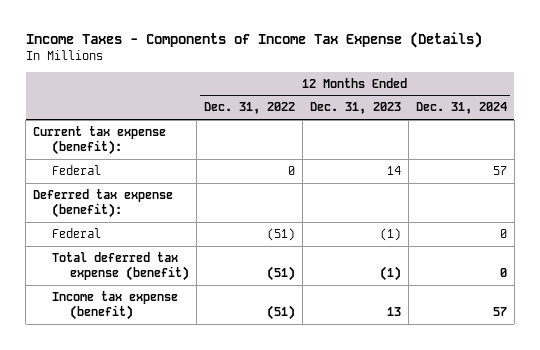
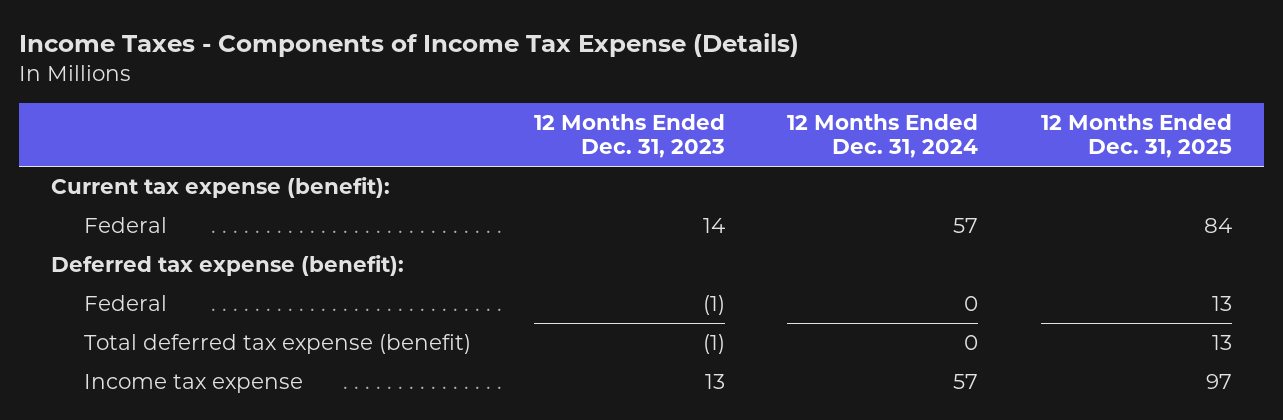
[203,102,295,115] Dec. 31, 2022 -> none
none -> [1041,113,1233,159] 12 Months Ended Dec. 31, 2025
[51,290,178,321] Income tax expense (benefit) -> [83,374,303,394] Income tax expense

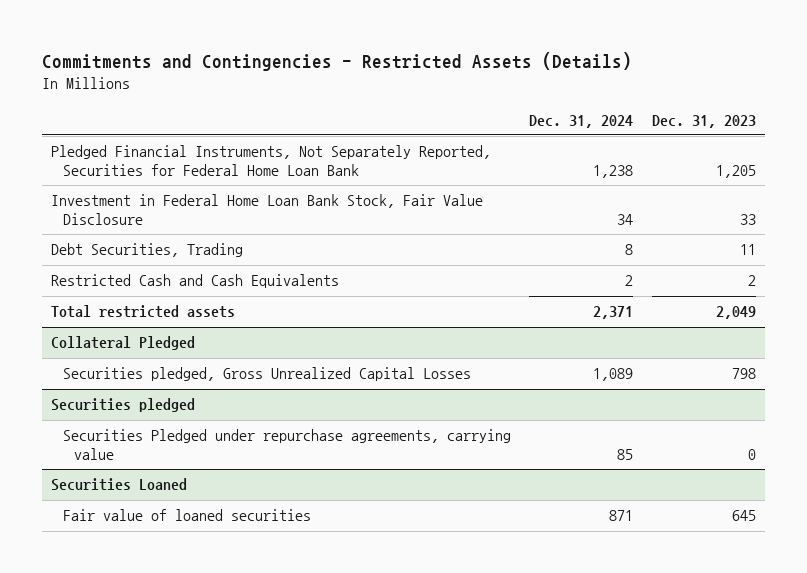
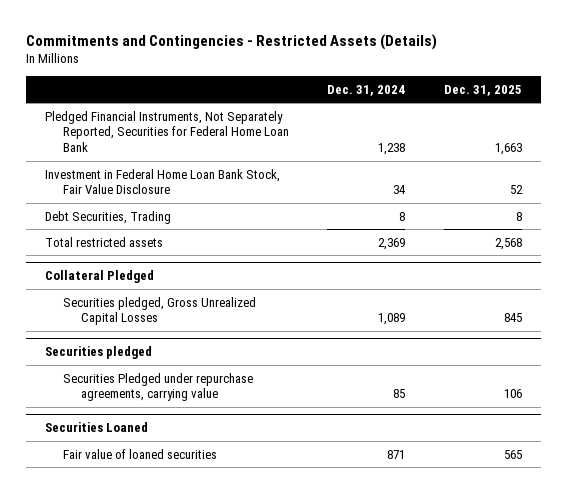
[651,114,756,128] Dec. 31, 2023 -> none
none -> [443,84,522,96] Dec. 31, 2025
[51,274,340,289] Restricted Cash and Cash Equivalents -> none
[593,306,634,320] 2,371 -> [378,237,406,250] 2,369

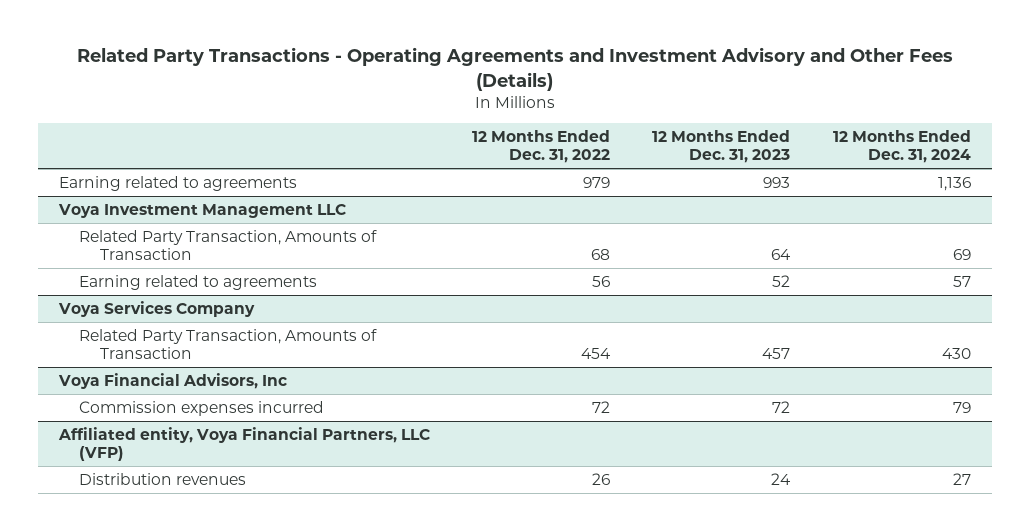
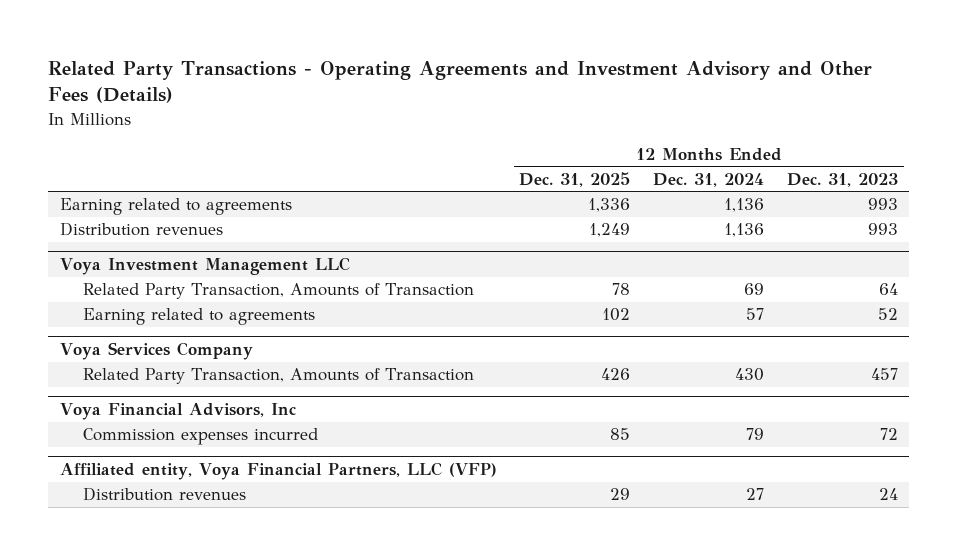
[472,130,611,164] 12 Months Ended Dec. 31, 2022 -> none
none -> [519,171,631,187] Dec. 31, 2025
none -> [59,222,223,237] Distribution revenues

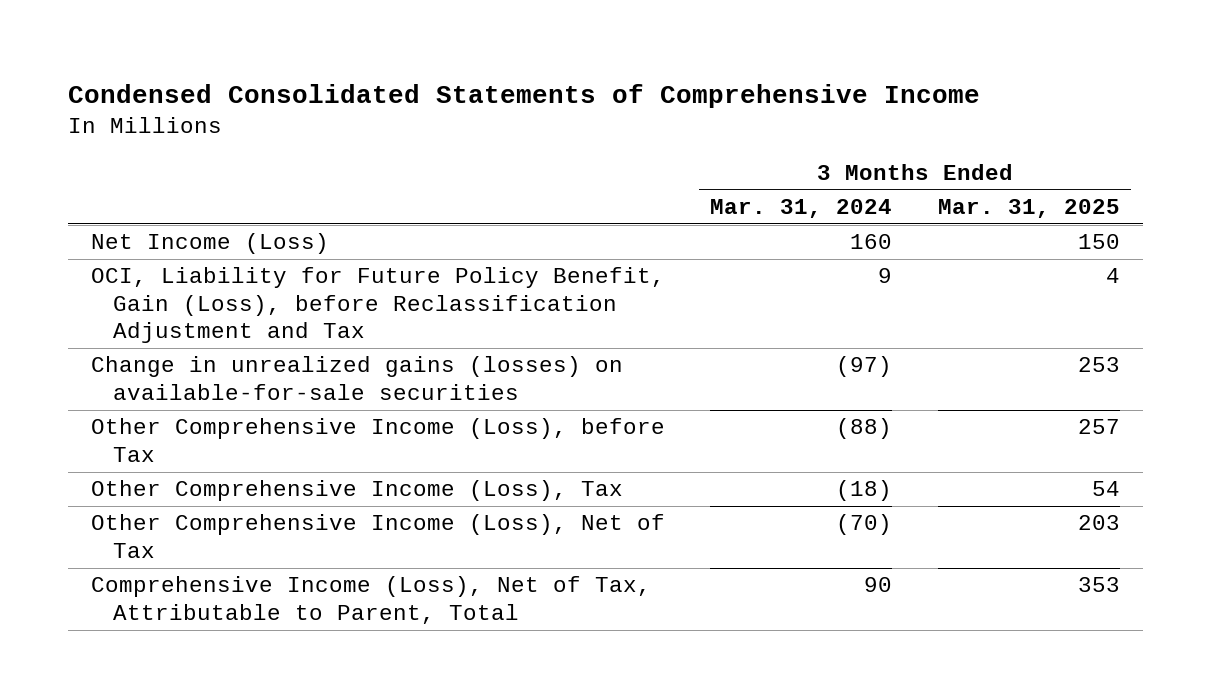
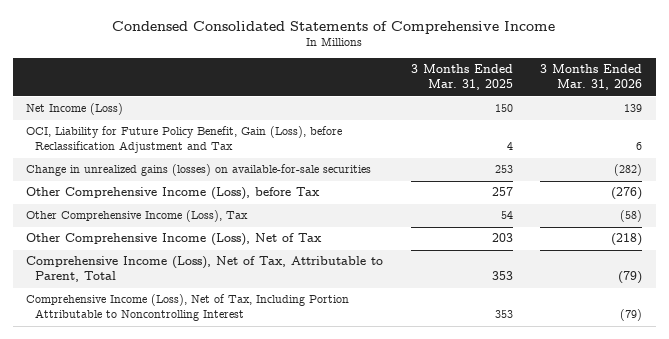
[710,199,893,219] Mar. 31, 2024 -> none
none -> [540,64,643,91] 3 Months Ended Mar. 31, 2026
none -> [26,294,350,322] Comprehensive Income (Loss), Net of Tax, Including Portion Attributable to Noncontrolling Interest

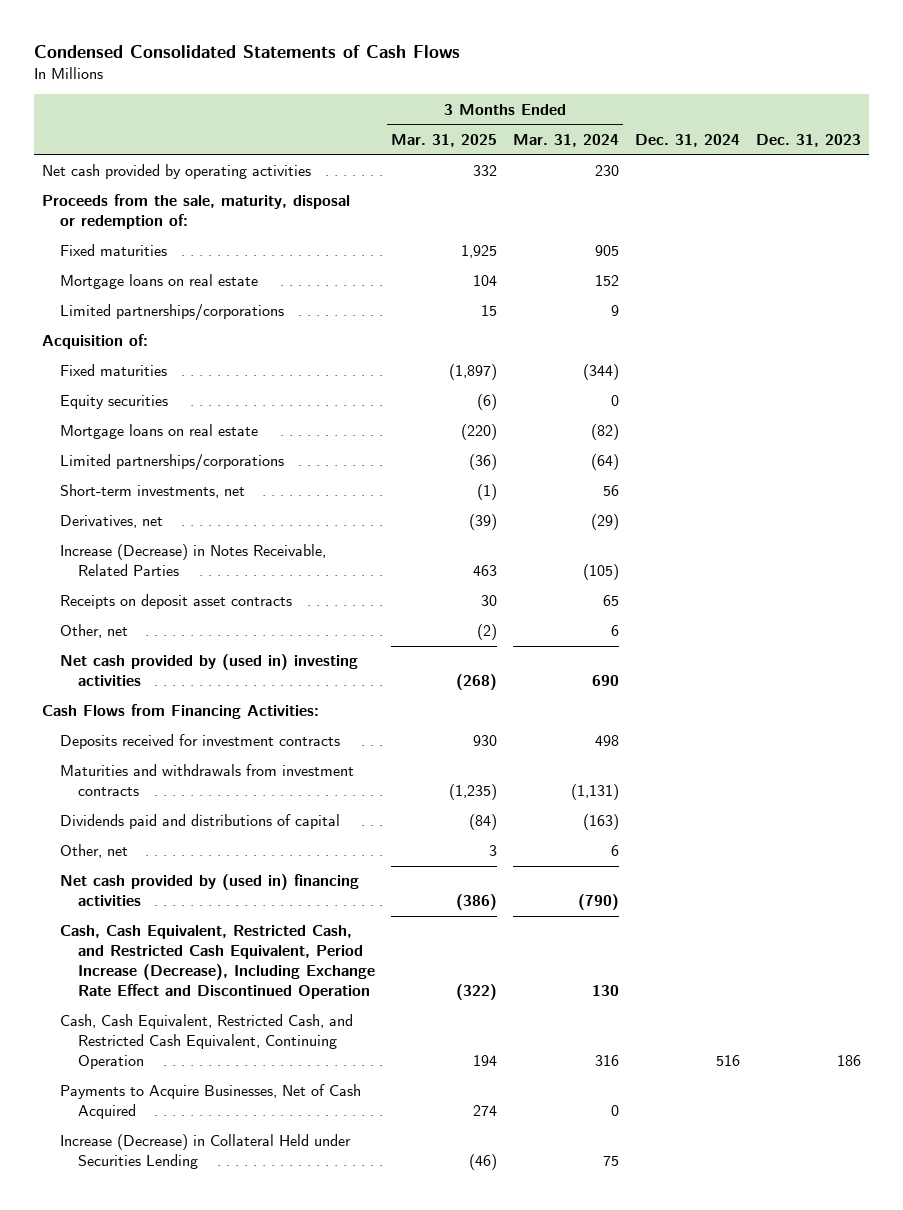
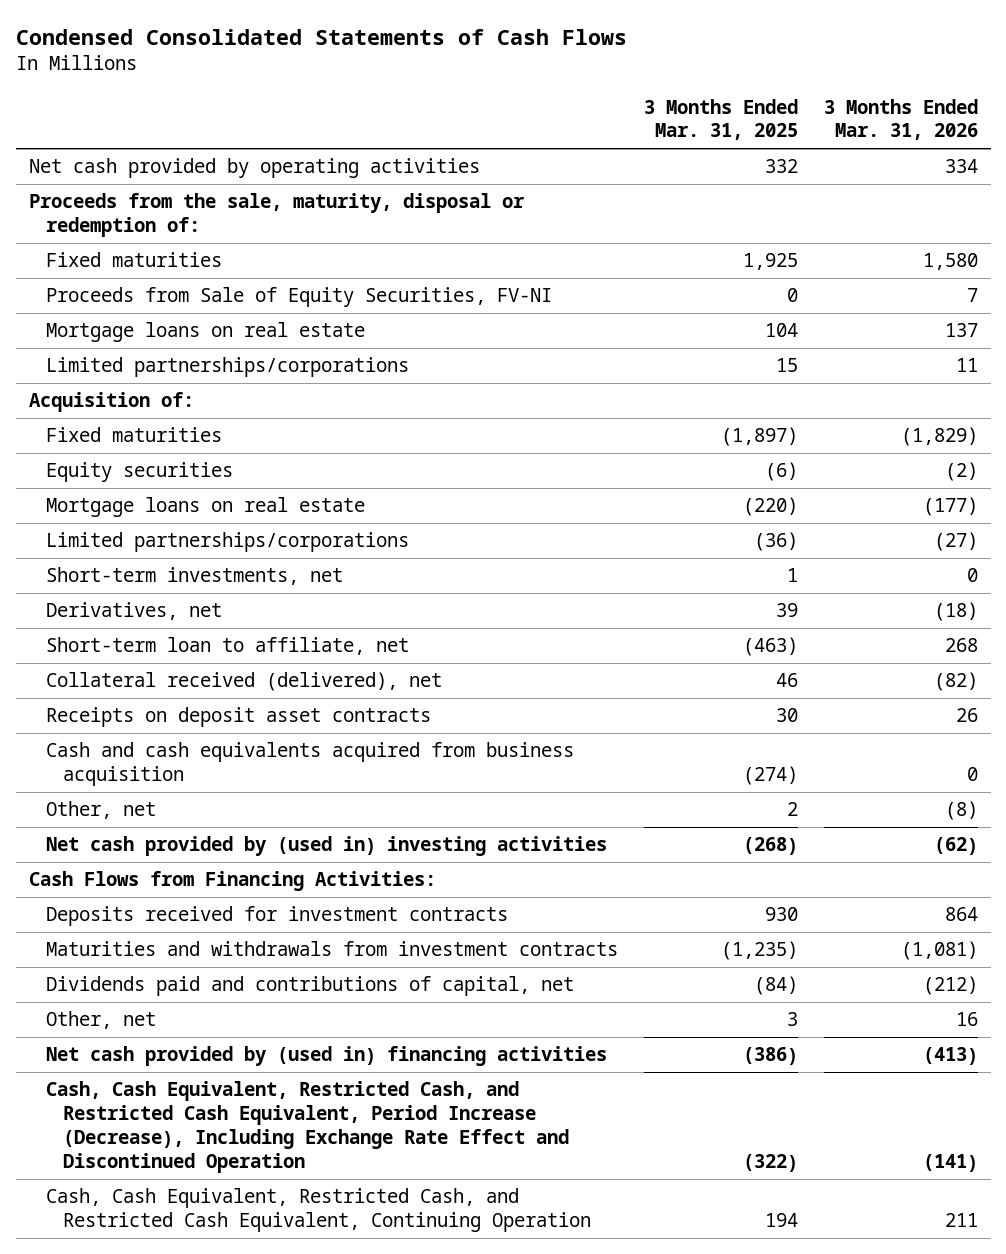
[512,134,619,148] Mar. 31, 2024 -> none
[634,134,740,148] Dec. 31, 2024 -> none
[756,134,862,148] Dec. 31, 2023 -> none
none -> [823,98,978,141] 3 Months Ended Mar. 31, 2026
none -> [45,287,552,308] Proceeds from Sale of Equity Securities, FV-NI
[59,544,326,577] Increase (Decrease) in Notes Receivable, Related Parties -> none
[476,484,497,501] (1) -> [786,568,798,583] 1
[468,514,497,531] (39) -> [775,603,798,618] 39
none -> [45,637,409,656] Short-term loan to affiliate, net
none -> [45,672,442,692] Collateral received (delivered), net
none -> [45,742,574,787] Cash and cash equivalents acquired from business acquisition
[476,624,497,641] (2) -> [786,802,798,817] 2
[59,814,340,830] Dividends paid and distributions of capital -> [45,976,574,997] Dividends paid and contributions of capital, net
[59,1084,361,1120] Payments to Acquire Businesses, Net of Cash Acquired -> none
[59,1134,351,1170] Increase (Decrease) in Collateral Held under Securities Lending -> none

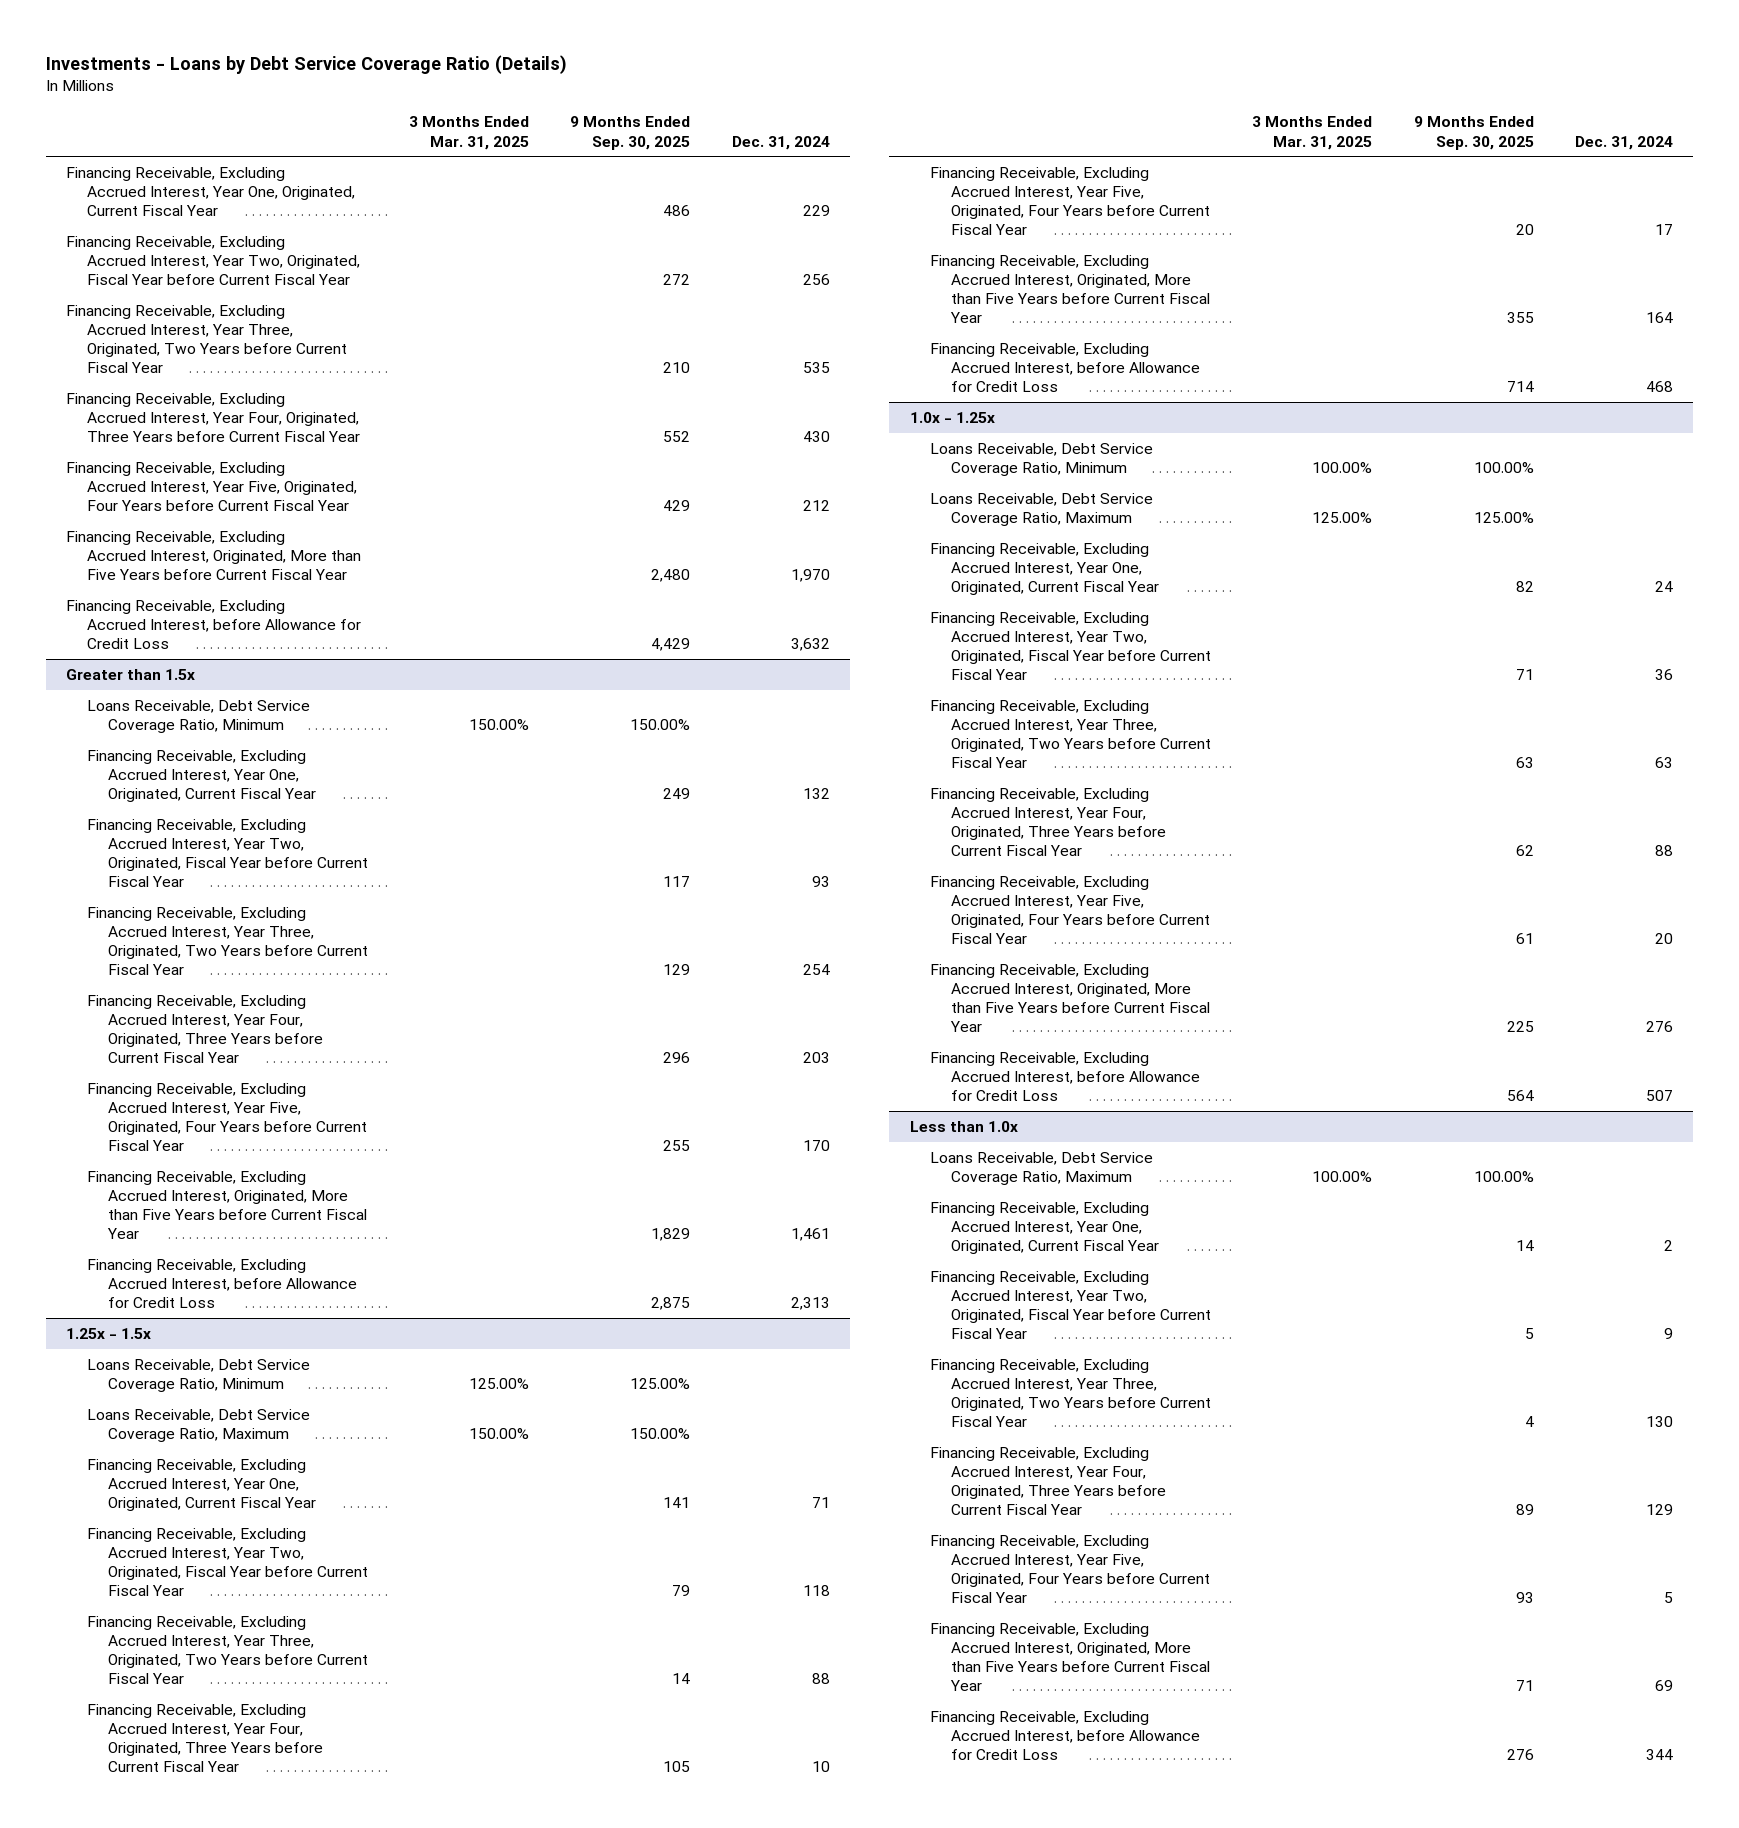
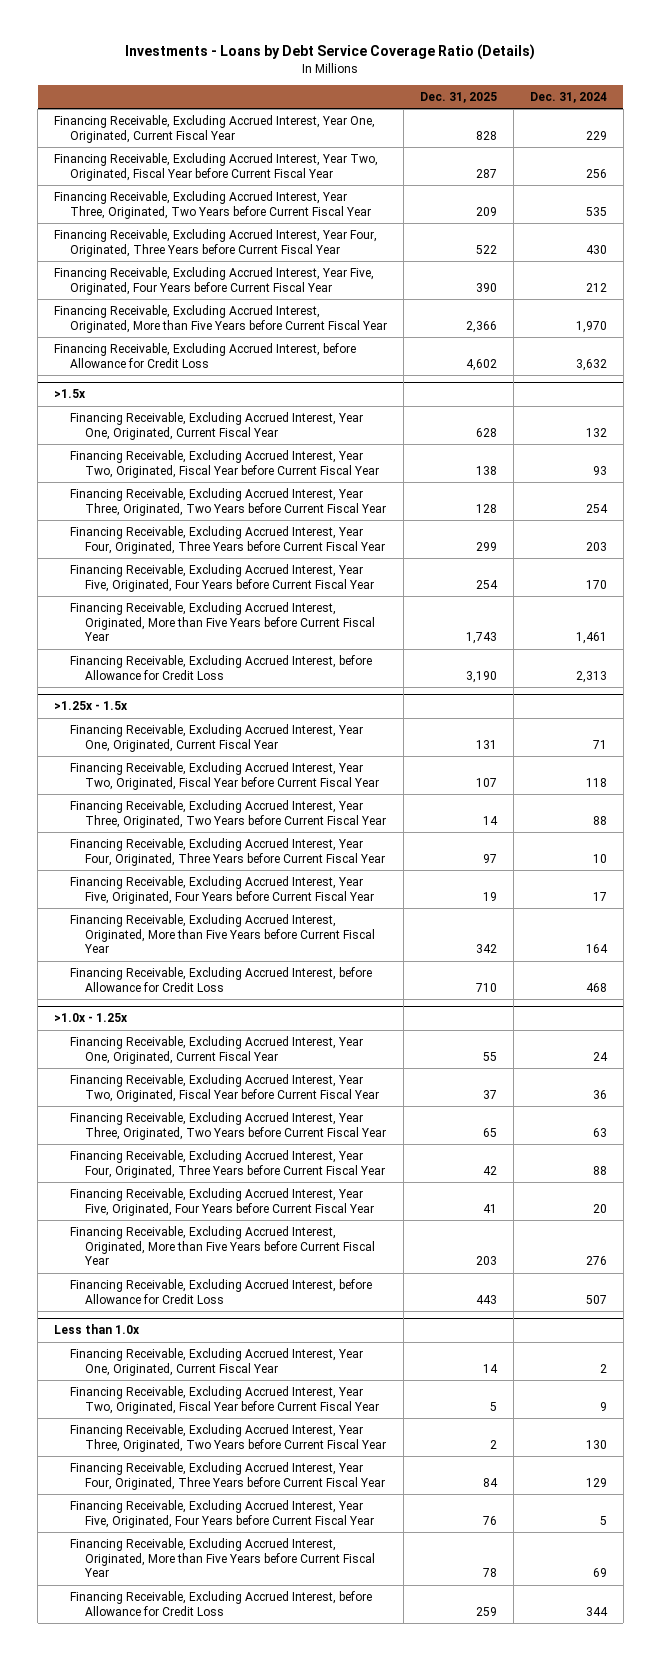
[408,116,529,150] 3 Months Ended Mar. 31, 2025 -> none
[570,116,691,150] 9 Months Ended Sep. 30, 2025 -> none
none -> [419,91,497,103] Dec. 31, 2025
[87,699,311,733] Loans Receivable, Debt Service Coverage Ratio, Minimum -> none
[66,668,196,680] Greater than 1.5x -> [54,389,87,399] >1.5x
[87,1358,311,1392] Loans Receivable, Debt Service Coverage Ratio, Minimum -> none
[87,1408,311,1442] Loans Receivable, Debt Service Coverage Ratio, Maximum -> none
[66,1327,152,1339] 1.25x - 1.5x -> [54,701,129,711] >1.25x - 1.5x
[930,442,1154,476] Loans Receivable, Debt Service Coverage Ratio, Minimum -> none
[930,492,1154,526] Loans Receivable, Debt Service Coverage Ratio, Maximum -> none
[909,411,995,423] 1.0x - 1.25x -> [54,1013,129,1023] >1.0x - 1.25x
[930,1151,1154,1185] Loans Receivable, Debt Service Coverage Ratio, Maximum -> none

